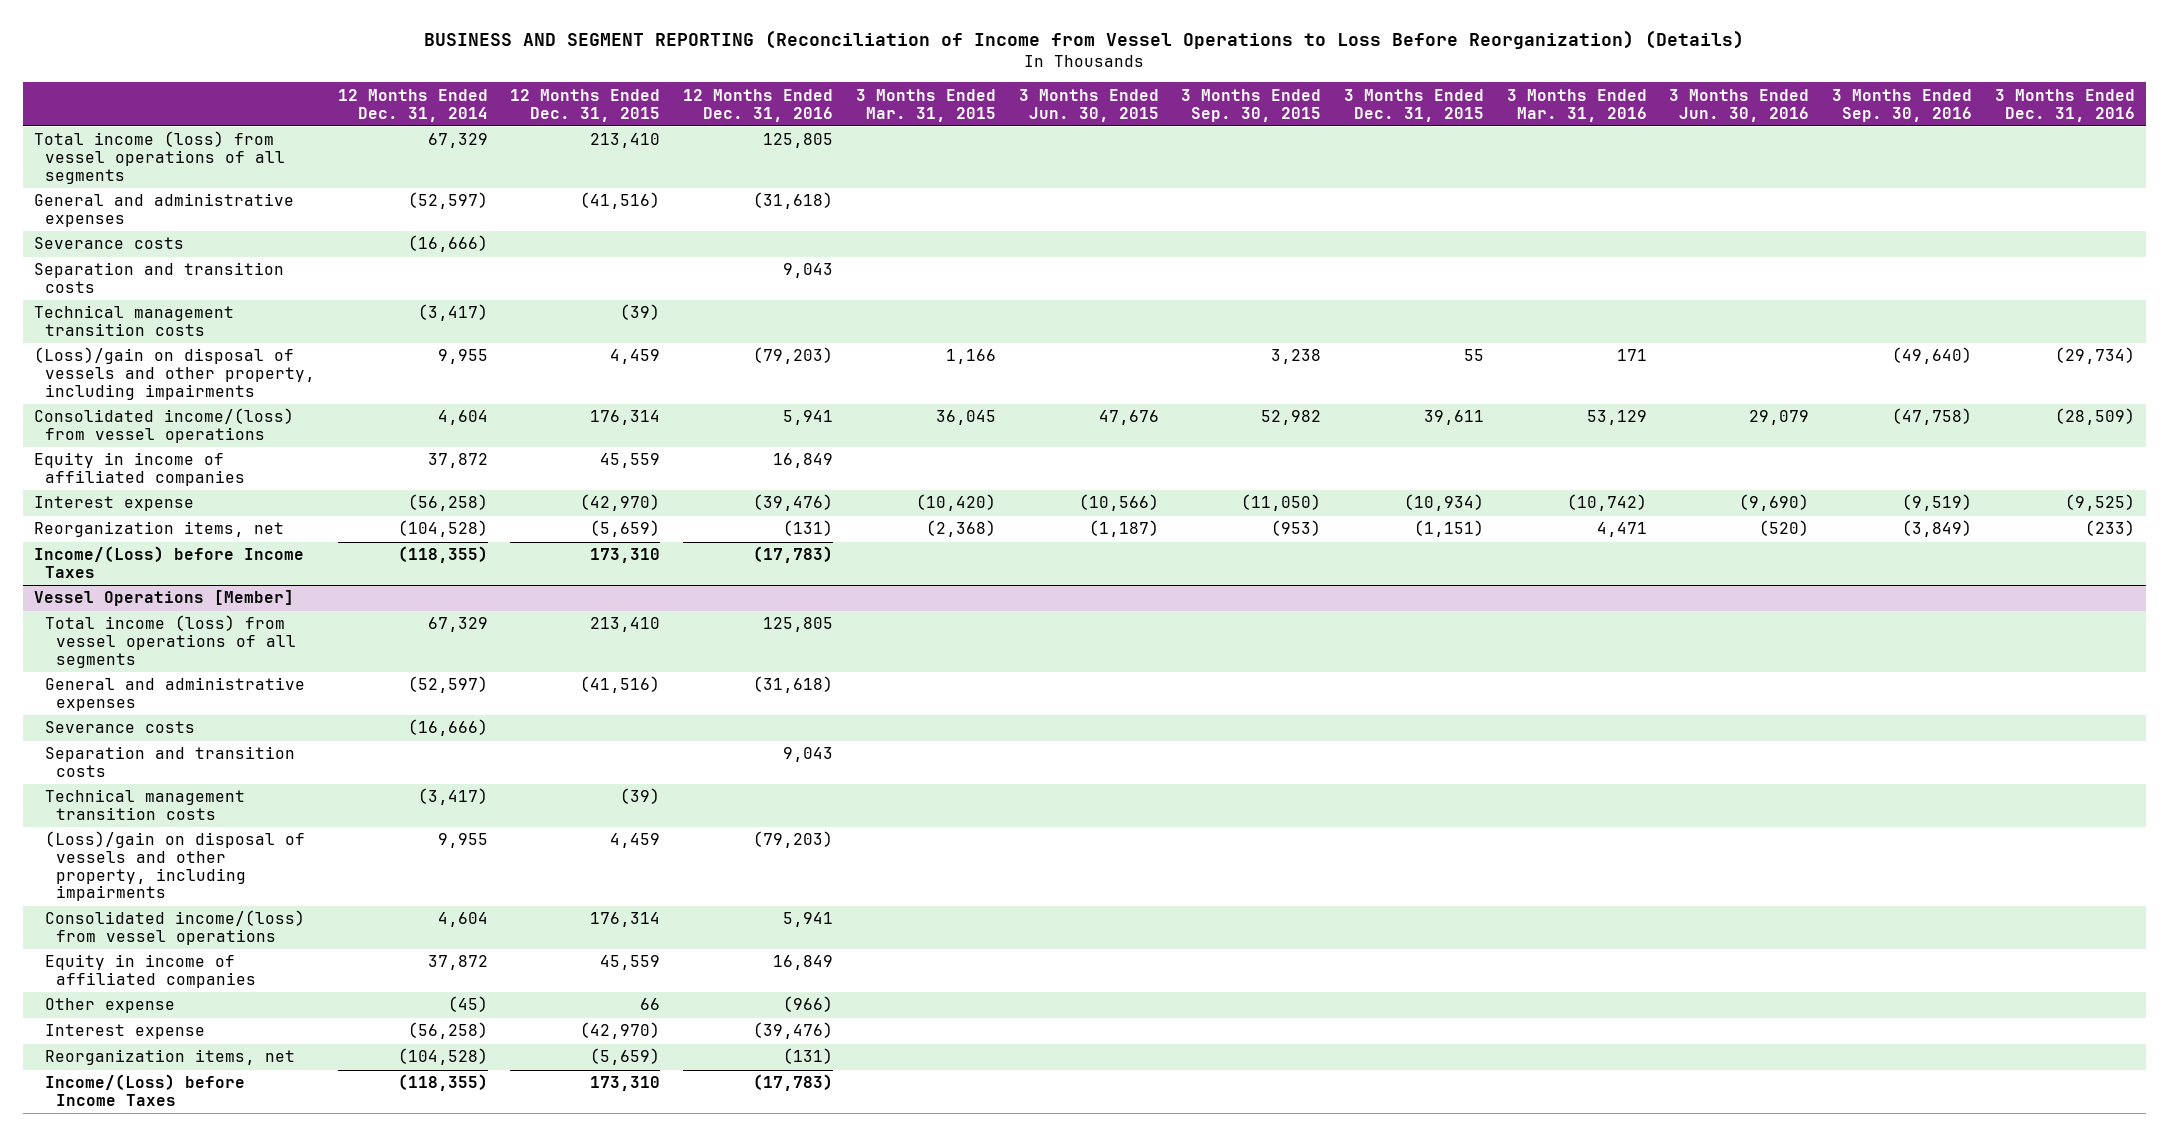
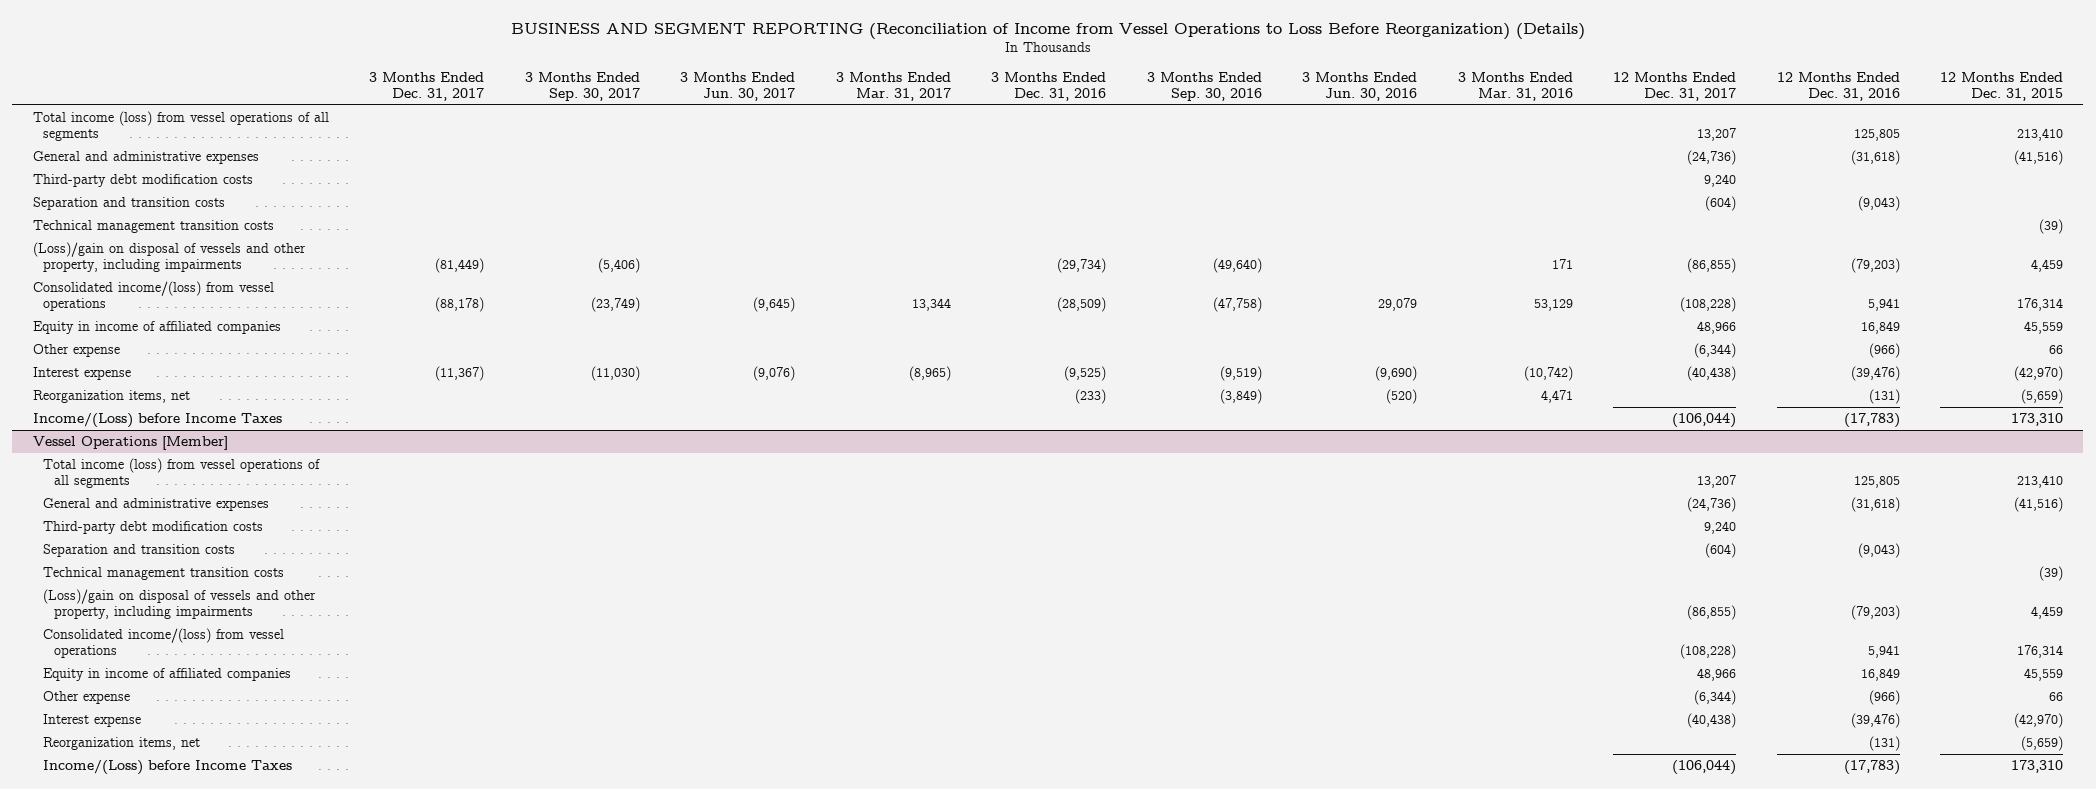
[337,88,488,122] 12 Months Ended Dec. 31, 2014 -> none
[855,88,996,122] 3 Months Ended Mar. 31, 2015 -> none
[1018,88,1159,122] 3 Months Ended Jun. 30, 2015 -> none
[1181,88,1322,122] 3 Months Ended Sep. 30, 2015 -> none
[1343,88,1484,122] 3 Months Ended Dec. 31, 2015 -> none
none -> [369,72,485,102] 3 Months Ended Dec. 31, 2017
none -> [524,72,640,102] 3 Months Ended Sep. 30, 2017
none -> [680,72,796,102] 3 Months Ended Jun. 30, 2017
none -> [835,72,951,102] 3 Months Ended Mar. 31, 2017
none -> [1613,72,1737,102] 12 Months Ended Dec. 31, 2017
[34,237,185,250] Severance costs -> none
none -> [32,174,253,188] Third-party debt modification costs
[783,263,834,279] 9,043 -> [1857,196,1900,212] (9,043)
none -> [32,344,120,358] Other expense
[45,721,196,734] Severance costs -> none
none -> [43,521,264,535] Third-party debt modification costs
[783,747,834,763] 9,043 -> [1857,543,1900,559] (9,043)

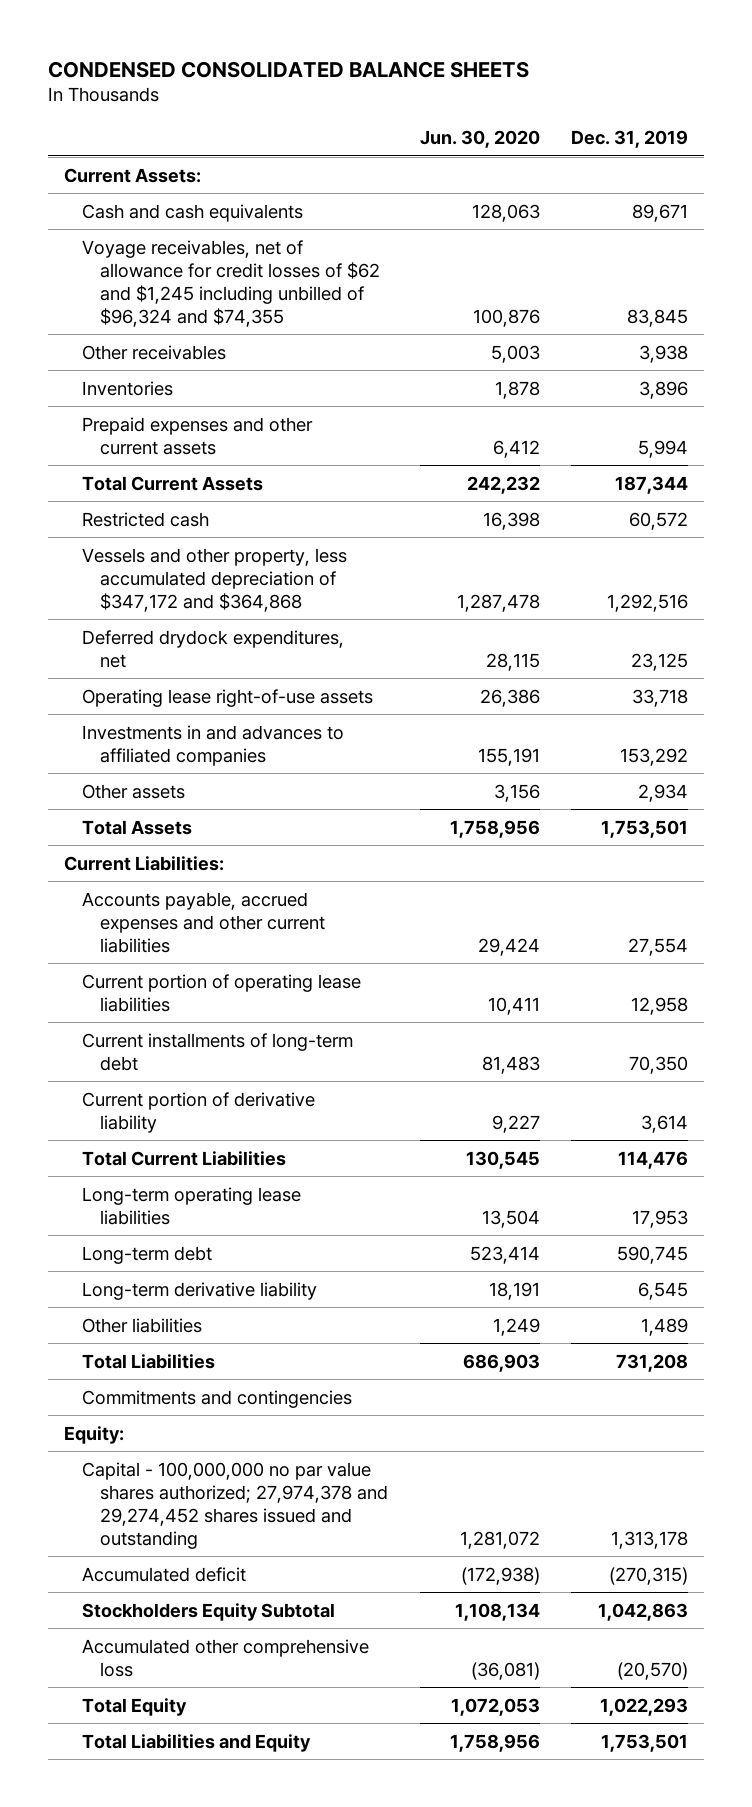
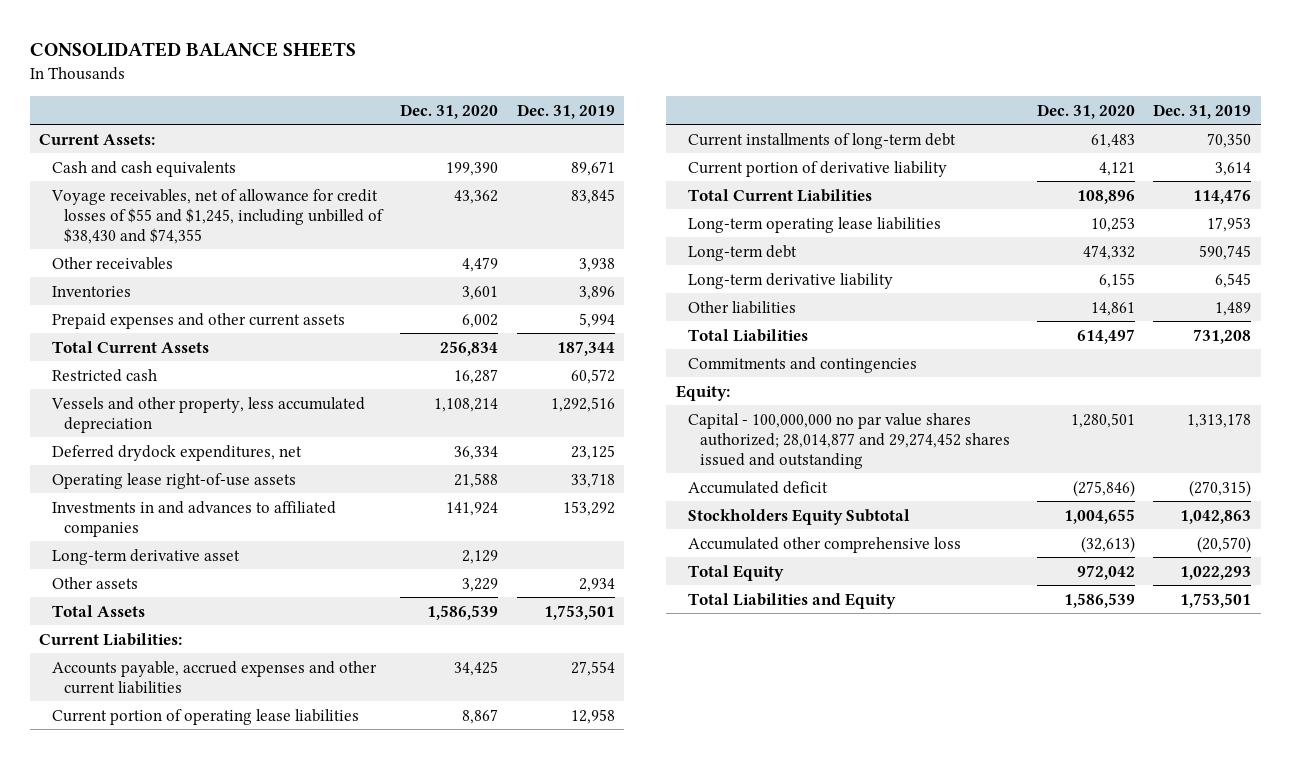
[47,60,529,78] CONDENSED CONSOLIDATED BALANCE SHEETS -> [29,42,356,58] CONSOLIDATED BALANCE SHEETS
[419,130,540,149] Jun. 30, 2020 -> none
none -> [400,103,499,119] Dec. 31, 2020
[81,239,381,327] Voyage receivables, net of allowance for credit losses of $62 and $1,245 including unbilled of $96,324 and $74,355 -> [50,188,384,244] Voyage receivables, net of allowance for credit losses of $55 and $1,245, including unbilled of $38,430 and $74,355
[81,547,347,612] Vessels and other property, less accumulated depreciation of $347,172 and $364,868 -> [50,396,365,433] Vessels and other property, less accumulated depreciation
none -> [51,548,240,565] Long-term derivative asset
[81,1461,389,1549] Capital - 100,000,000 no par value shares authorized; 27,974,378 and 29,274,452 shares issued and outstanding -> [688,412,1011,469] Capital - 100,000,000 no par value shares authorized; 28,014,877 and 29,274,452 shares issued and outstanding

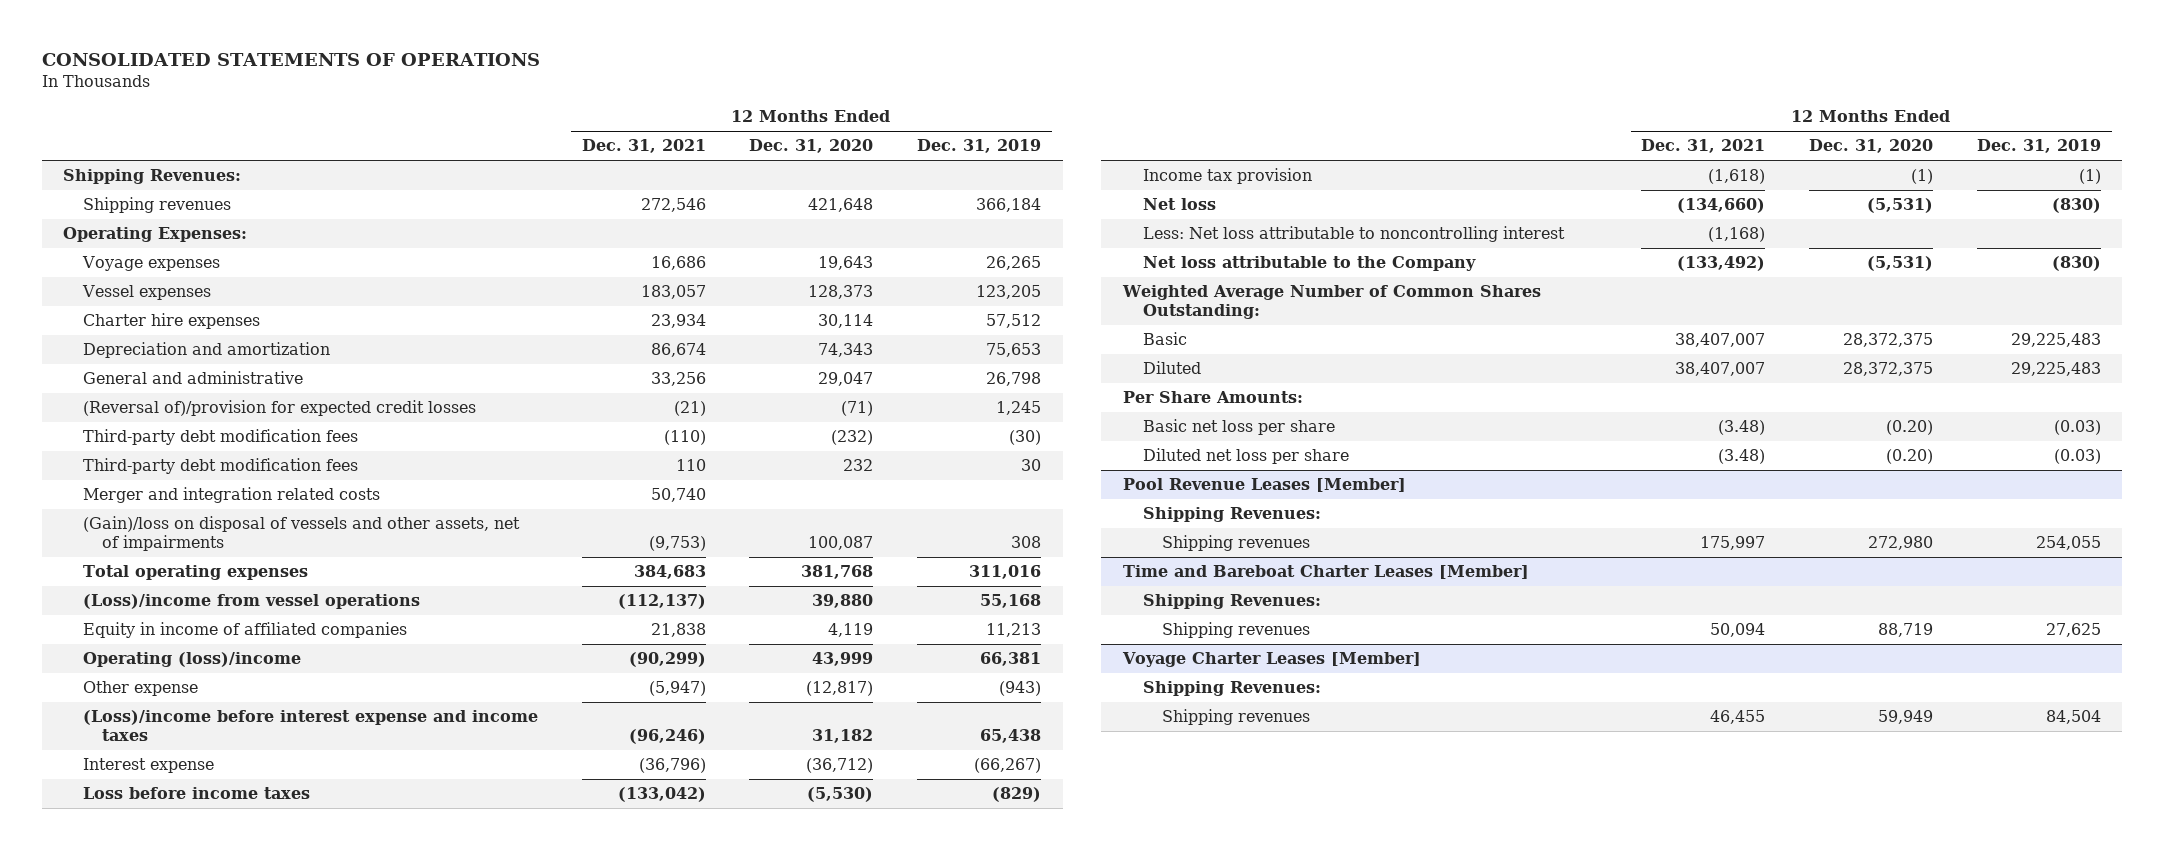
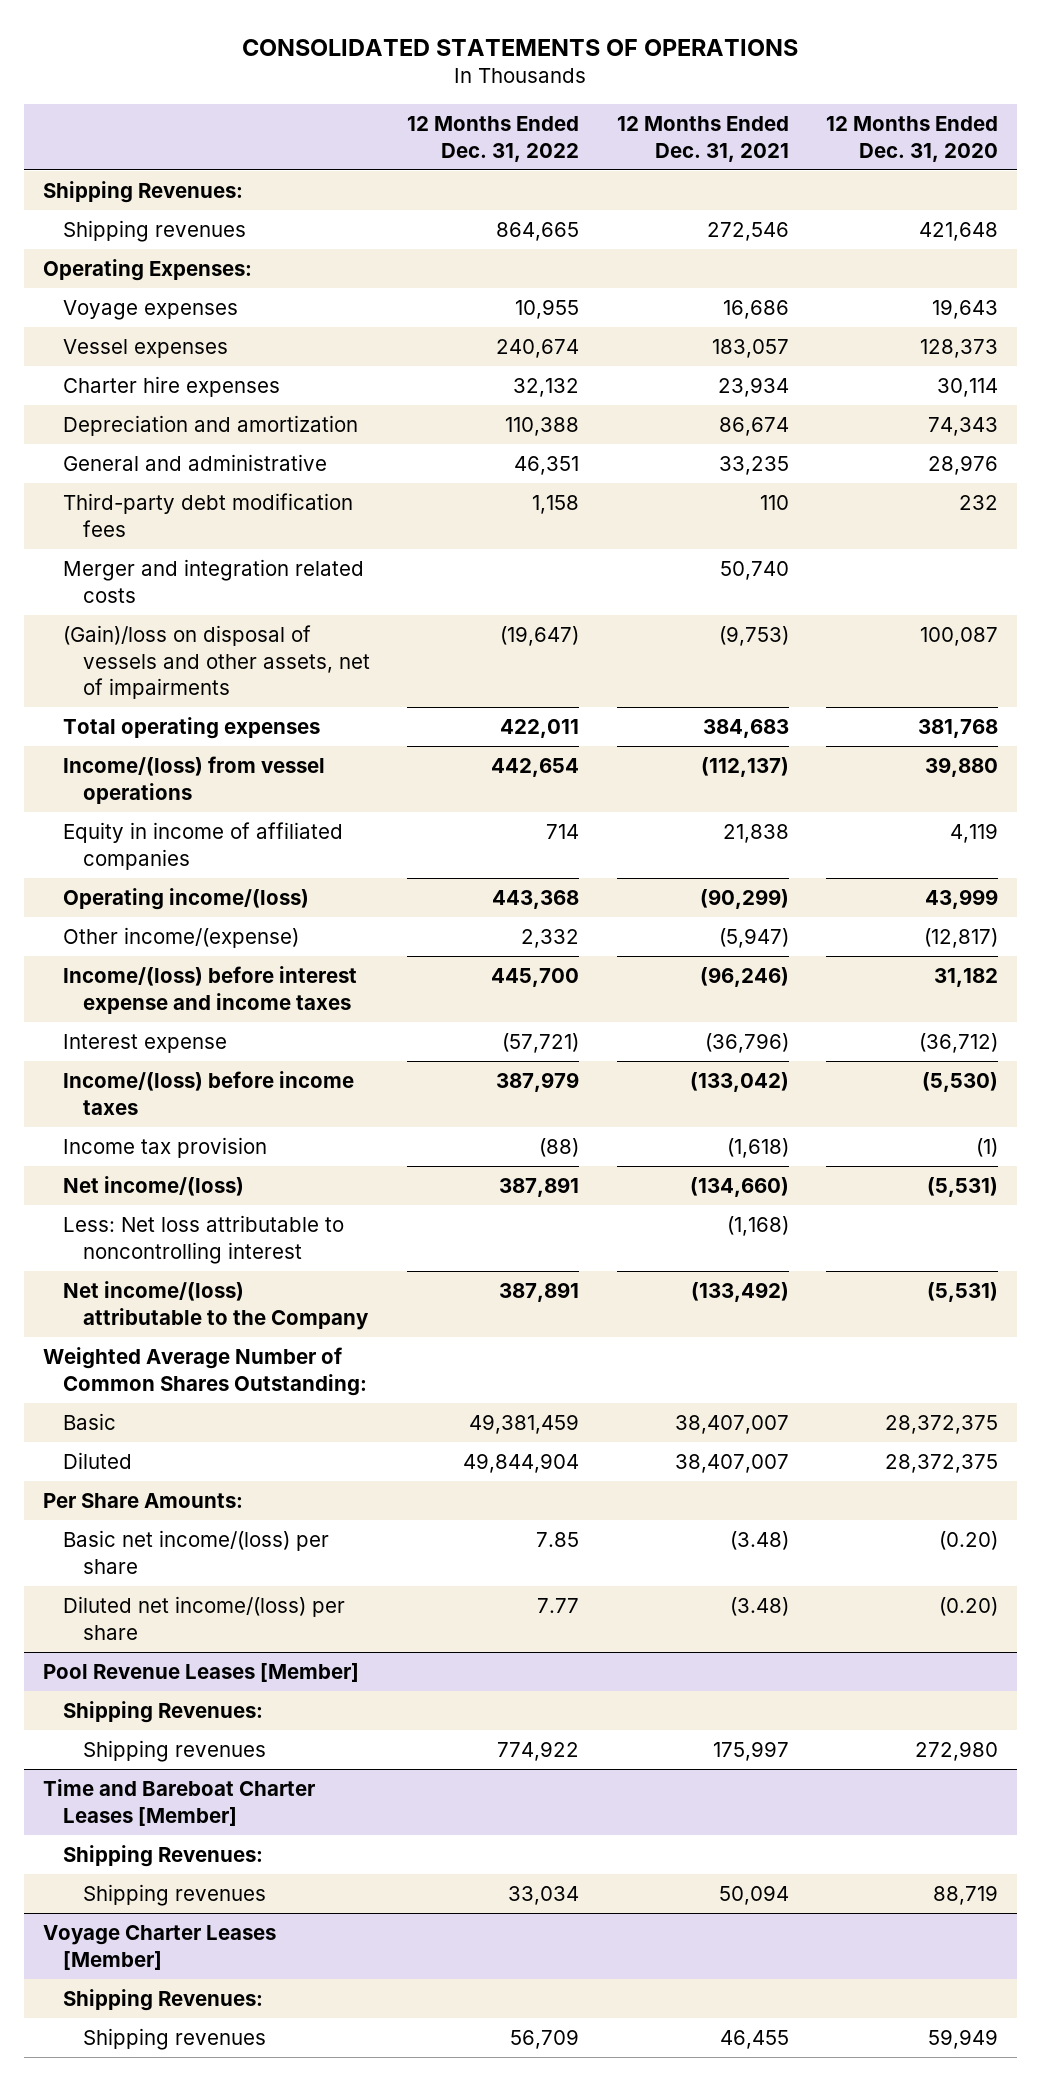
[916,139,1041,154] Dec. 31, 2019 -> none
none -> [407,115,580,162] 12 Months Ended Dec. 31, 2022
[82,400,476,417] (Reversal of)/provision for expected credit losses -> none
[82,429,358,446] Third-party debt modification fees -> none
[650,372,706,387] 33,256 -> [718,455,789,475] 33,235
[818,372,874,387] 29,047 -> [927,454,998,475] 28,976
[82,594,420,610] (Loss)/income from vessel operations -> [62,755,325,804] Income/(loss) from vessel operations
[82,652,301,668] Operating (loss)/income -> [62,887,309,910] Operating income/(loss)
[82,681,198,697] Other expense -> [62,926,299,948] Other income/(expense)
[82,710,538,742] (Loss)/income before interest expense and income taxes -> [62,965,357,1014] Income/(loss) before interest expense and income taxes
[82,787,310,800] Loss before income taxes -> [62,1070,354,1115] Income/(loss) before income taxes
[1142,198,1216,211] Net loss -> [62,1175,244,1196] Net income/(loss)
[1142,256,1476,272] Net loss attributable to the Company -> [62,1280,369,1330] Net income/(loss) attributable to the Company
[1142,419,1335,436] Basic net loss per share -> [62,1529,329,1574] Basic net income/(loss) per share
[1142,448,1349,465] Diluted net loss per share -> [62,1595,345,1640] Diluted net income/(loss) per share

